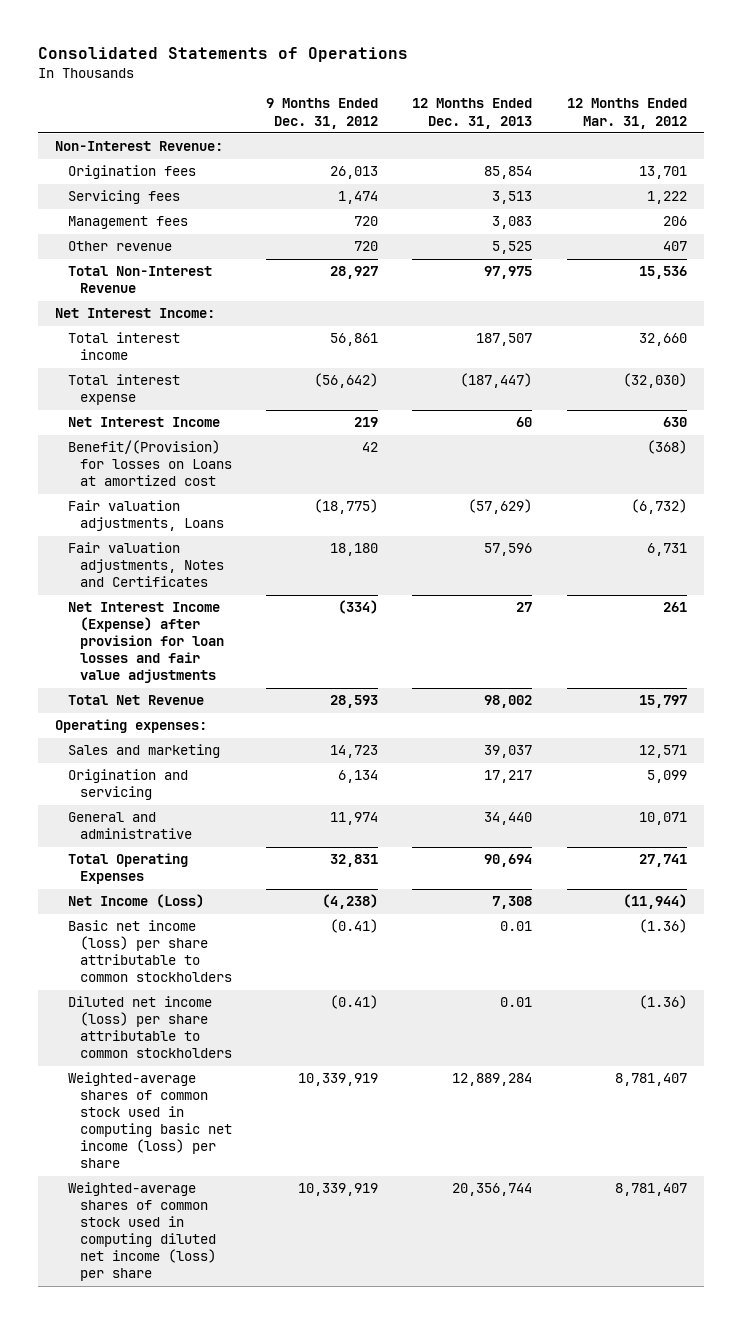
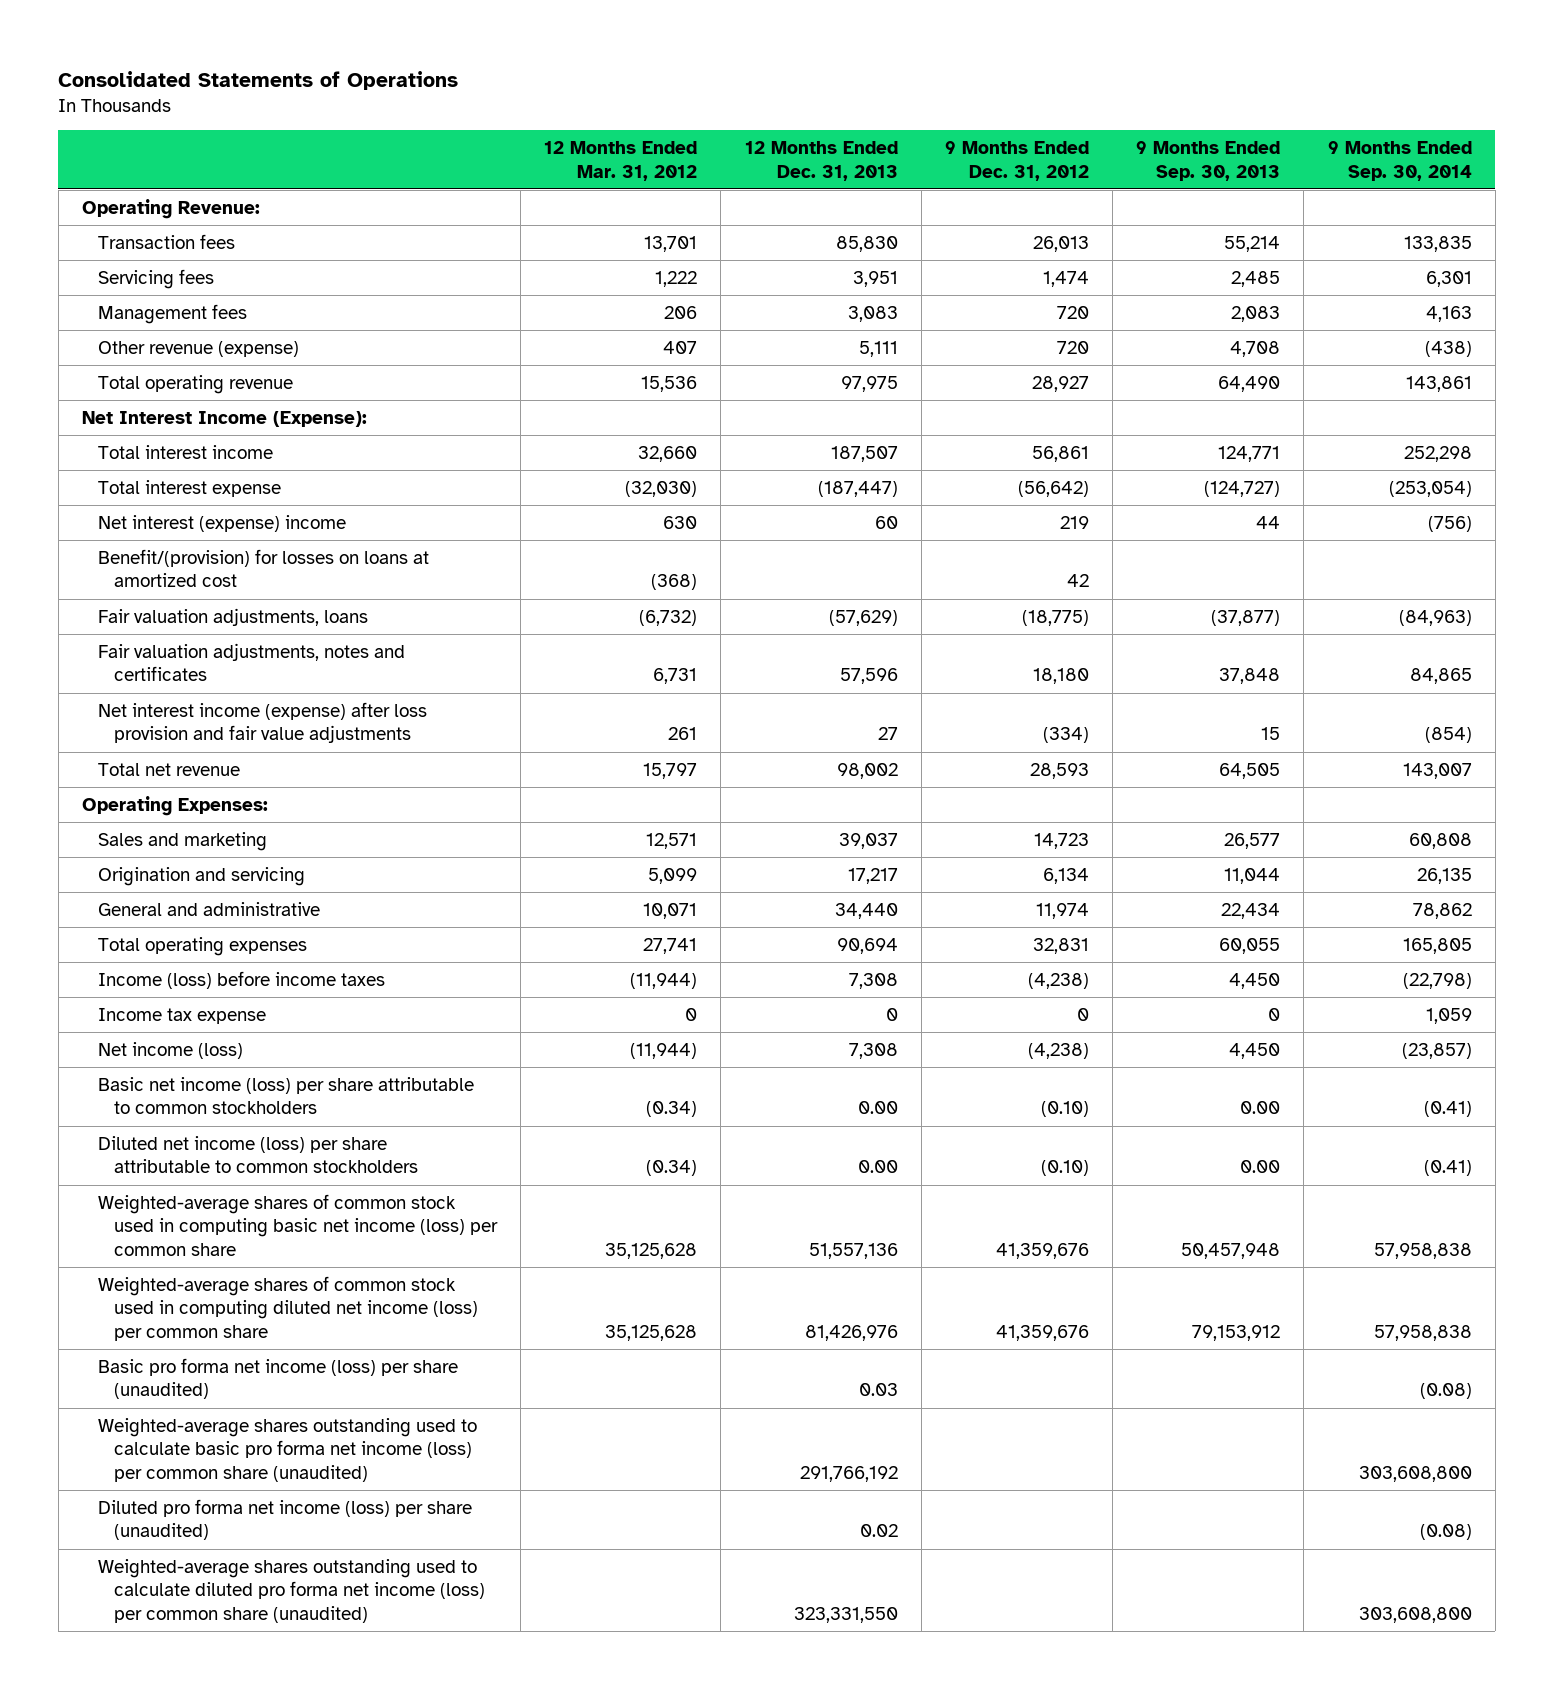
none -> [1136,141,1281,181] 9 Months Ended Sep. 30, 2013
none -> [1327,141,1472,181] 9 Months Ended Sep. 30, 2014
[55,141,224,152] Non-Interest Revenue: -> [82,198,261,219] Operating Revenue:
[67,165,196,180] Origination fees -> [97,233,235,249] Transaction fees
[484,166,533,180] 85,854 -> [835,235,898,252] 85,830
[492,191,533,205] 3,513 -> [852,270,898,287] 3,951
[67,241,172,252] Other revenue -> [97,340,299,357] Other revenue (expense)
[492,241,533,255] 5,525 -> [858,340,898,357] 5,111
[67,266,212,294] Total Non-Interest Revenue -> [97,374,293,394] Total operating revenue
[55,308,216,319] Net Interest Income: -> [82,410,368,427] Net Interest Income (Expense):
[67,417,220,428] Net Interest Income -> [97,514,346,532] Net interest (expense) income
[67,440,232,487] Benefit/(Provision) for losses on Loans at amortized cost -> [97,548,429,588] Benefit/(provision) for losses on loans at amortized cost
[67,500,224,532] Fair valuation adjustments, Loans -> [97,607,368,626] Fair valuation adjustments, loans
[67,542,224,588] Fair valuation adjustments, Notes and Certificates -> [97,642,405,682] Fair valuation adjustments, notes and certificates
[67,602,224,684] Net Interest Income (Expense) after provision for loan losses and fair value adjustments -> [97,701,427,744] Net interest income (expense) after loss provision and fair value adjustments
[67,695,204,706] Total Net Revenue -> [97,762,240,776] Total net revenue
[55,719,208,734] Operating expenses: -> [82,795,269,816] Operating Expenses:
[67,853,188,885] Total Operating Expenses -> [97,936,307,956] Total operating expenses
none -> [97,970,385,989] Income (loss) before income taxes
none -> [97,1007,266,1024] Income tax expense
[67,894,204,909] Net Income (Loss) -> [97,1041,243,1059] Net income (loss)
[330,919,379,934] (0.41) -> [1040,1101,1089,1118] (0.10)
[500,921,533,932] 0.01 -> [857,1101,898,1115] 0.00
[638,919,687,934] (1.36) -> [646,1101,698,1118] (0.34)
[330,995,379,1010] (0.41) -> [1040,1160,1089,1177] (0.10)
[500,997,533,1008] 0.01 -> [857,1160,898,1174] 0.00
[638,995,687,1010] (1.36) -> [646,1160,698,1177] (0.34)
[67,1072,232,1169] Weighted-average shares of common stock used in computing basic net income (loss) per share -> [97,1193,498,1257] Weighted-average shares of common stock used in computing basic net income (loss) per common share
[298,1073,379,1087] 10,339,919 -> [995,1243,1089,1260] 41,359,676
[452,1073,533,1087] 12,889,284 -> [808,1243,898,1260] 51,557,136
[614,1073,687,1087] 8,781,407 -> [605,1243,698,1260] 35,125,628
[67,1182,216,1282] Weighted-average shares of common stock used in computing diluted net income (loss) per share -> [97,1275,478,1342] Weighted-average shares of common stock used in computing diluted net income (loss) per common share
[298,1183,379,1197] 10,339,919 -> [995,1325,1089,1342] 41,359,676
[452,1183,533,1197] 20,356,744 -> [804,1325,898,1342] 81,426,976
[614,1183,687,1197] 8,781,407 -> [605,1325,698,1342] 35,125,628
none -> [97,1357,458,1400] Basic pro forma net income (loss) per share (unaudited)
none -> [97,1417,477,1483] Weighted-average shares outstanding used to calculate basic pro forma net income (loss) per common share (unaudited)
none -> [97,1498,472,1541] Diluted pro forma net income (loss) per share (unaudited)
none -> [97,1558,485,1624] Weighted-average shares outstanding used to calculate diluted pro forma net income (loss) per common share (unaudited)

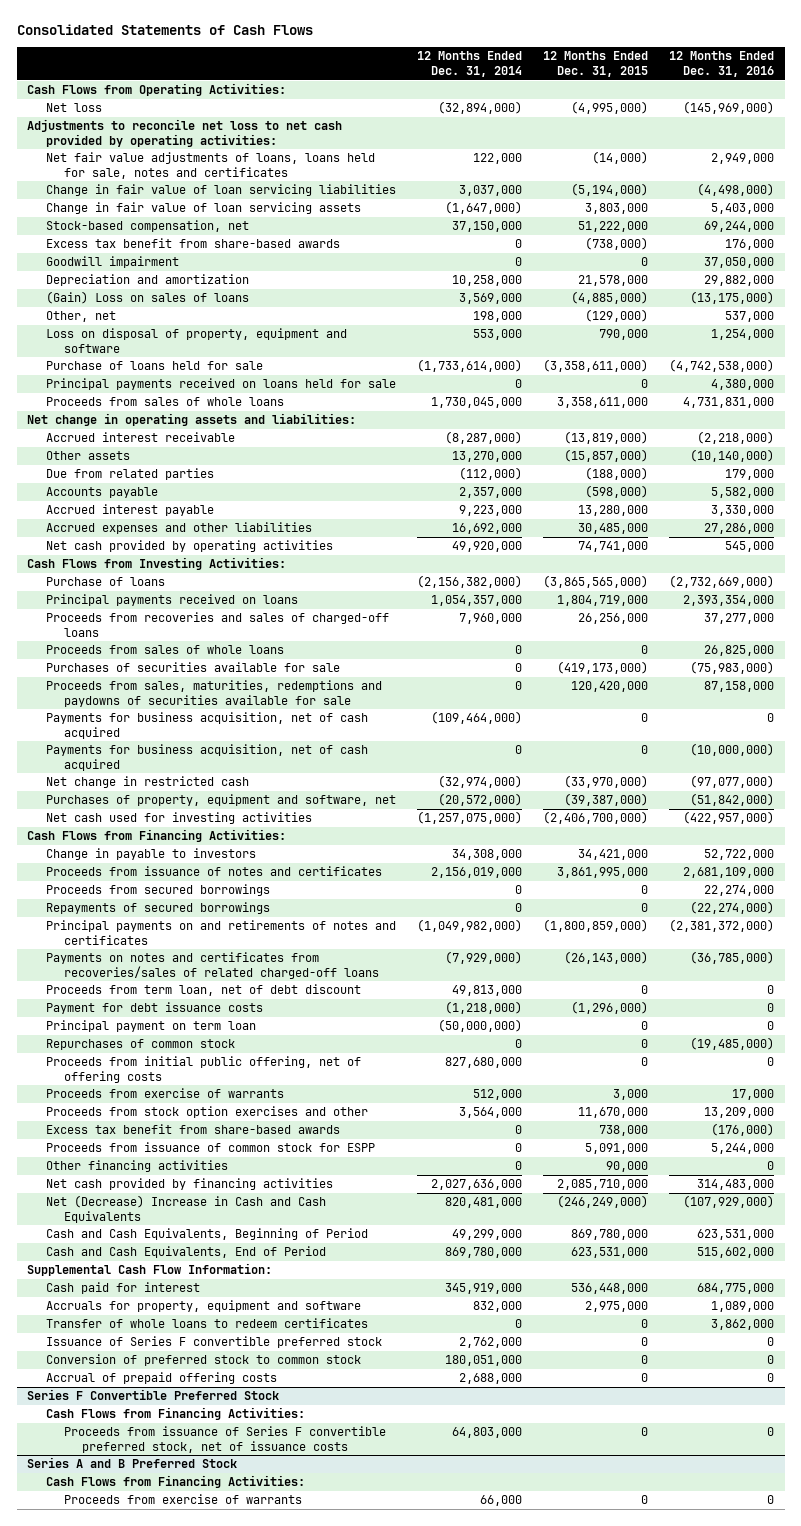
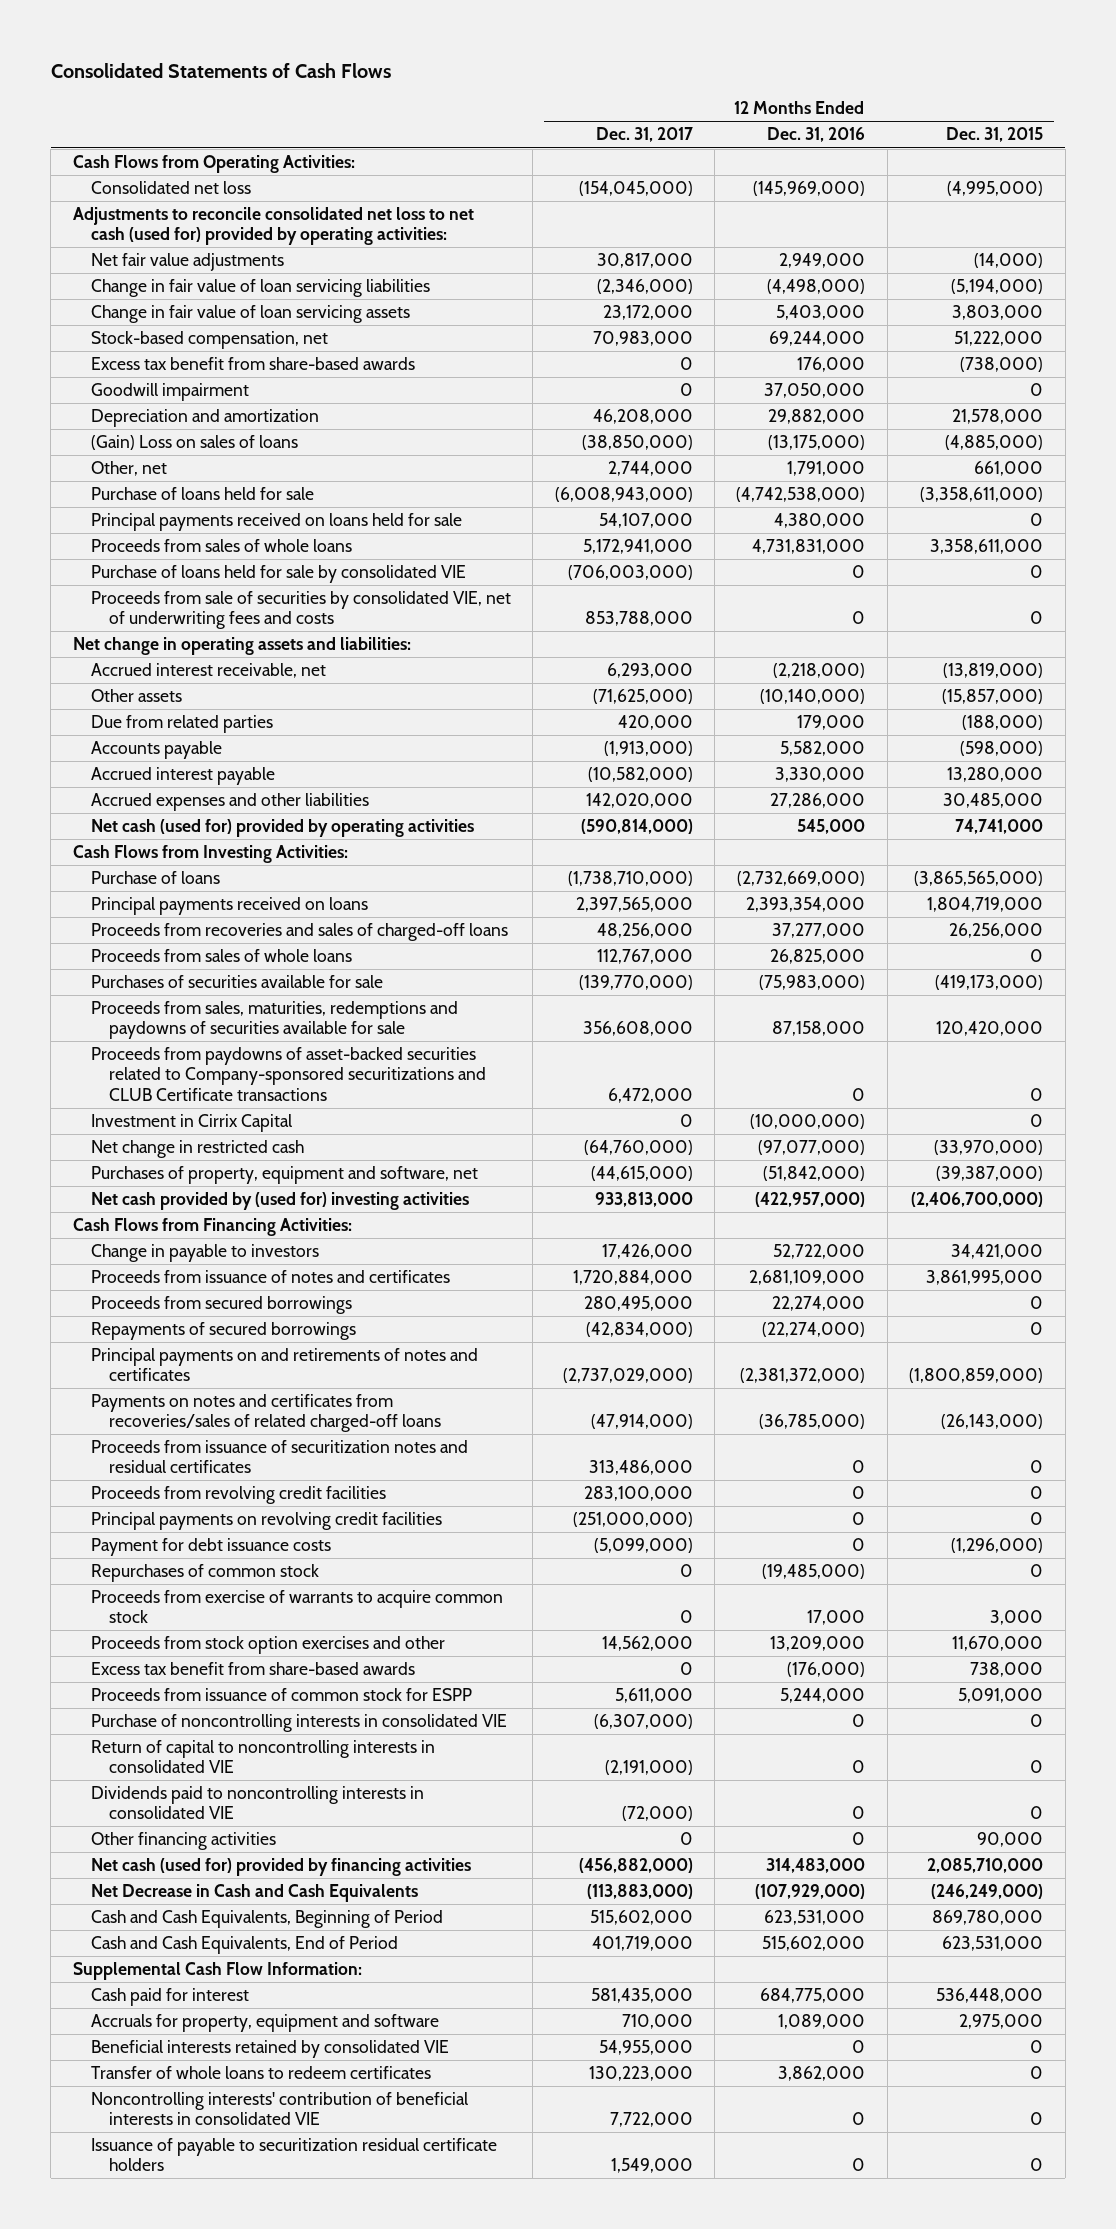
[416,51,522,78] 12 Months Ended Dec. 31, 2014 -> none
none -> [595,127,693,143] Dec. 31, 2017
[45,103,102,113] Net loss -> [90,181,251,195] Consolidated net loss
[27,119,343,147] Adjustments to reconcile net loss to net cash provided by operating activities: -> [72,207,474,246] Adjustments to reconcile consolidated net loss to net cash (used for) provided by operating activities:
[45,152,375,179] Net fair value adjustments of loans, loans held for sale, notes and certificates -> [90,253,284,272] Net fair value adjustments
[45,328,347,353] Loss on disposal of property, equipment and software -> none
[584,309,648,323] (129,000) -> [974,461,1044,477] 661,000
[725,311,775,323] 537,000 -> [787,461,866,477] 1,791,000
none -> [90,565,466,584] Purchase of loans held for sale by consolidated VIE
none -> [90,591,511,630] Proceeds from sale of securities by consolidated VIE, net of underwriting fees and costs
[45,432,235,443] Accrued interest receivable -> [90,663,326,679] Accrued interest receivable, net
[45,540,333,553] Net cash provided by operating activities -> [90,819,474,838] Net cash (used for) provided by operating activities
[45,712,368,739] Payments for business acquisition, net of cash acquired -> none
none -> [90,1047,487,1101] Proceeds from paydowns of asset-backed securities related to Company-sponsored securitizations and CLUB Certificate transactions
[45,744,368,771] Payments for business acquisition, net of cash acquired -> [90,1114,292,1133] Investment in Cirrix Capital
[45,812,312,825] Net cash used for investing activities -> [90,1192,469,1211] Net cash provided by (used for) investing activities
[45,984,361,997] Proceeds from term loan, net of debt discount -> none
none -> [90,1440,468,1474] Proceeds from issuance of securitization notes and residual certificates
none -> [90,1486,386,1505] Proceeds from revolving credit facilities
none -> [90,1512,442,1531] Principal payments on revolving credit facilities
[45,1020,256,1033] Principal payment on term loan -> none
[45,1056,361,1083] Proceeds from initial public offering, net of offering costs -> none
[45,1088,284,1099] Proceeds from exercise of warrants -> [90,1590,503,1624] Proceeds from exercise of warrants to acquire common stock
none -> [90,1714,507,1733] Purchase of noncontrolling interests in consolidated VIE
none -> [90,1740,435,1774] Return of capital to noncontrolling interests in consolidated VIE
none -> [90,1786,424,1820] Dividends paid to noncontrolling interests in consolidated VIE
[45,1178,333,1191] Net cash provided by financing activities -> [90,1858,471,1877] Net cash (used for) provided by financing activities
[45,1195,326,1223] Net (Decrease) Increase in Cash and Cash Equivalents -> [90,1884,418,1903] Net Decrease in Cash and Cash Equivalents
none -> [90,2040,449,2059] Beneficial interests retained by consolidated VIE
[45,1336,382,1349] Issuance of Series F convertible preferred stock -> none
[45,1354,361,1367] Conversion of preferred stock to common stock -> none
[45,1372,277,1385] Accrual of prepaid offering costs -> none
[27,1389,280,1401] Series F Convertible Preferred Stock -> none
[45,1407,305,1421] Cash Flows from Financing Activities: -> none
[63,1426,386,1453] Proceeds from issuance of Series F convertible preferred stock, net of issuance costs -> none
[27,1457,238,1469] Series A and B Preferred Stock -> none
[45,1475,305,1489] Cash Flows from Financing Activities: -> none
[63,1494,302,1505] Proceeds from exercise of warrants -> none
none -> [90,2092,468,2126] Noncontrolling interests' contribution of beneficial interests in consolidated VIE
none -> [90,2138,497,2172] Issuance of payable to securitization residual certificate holders

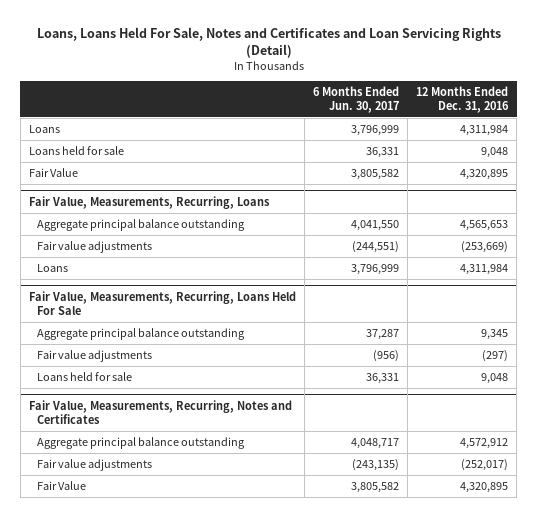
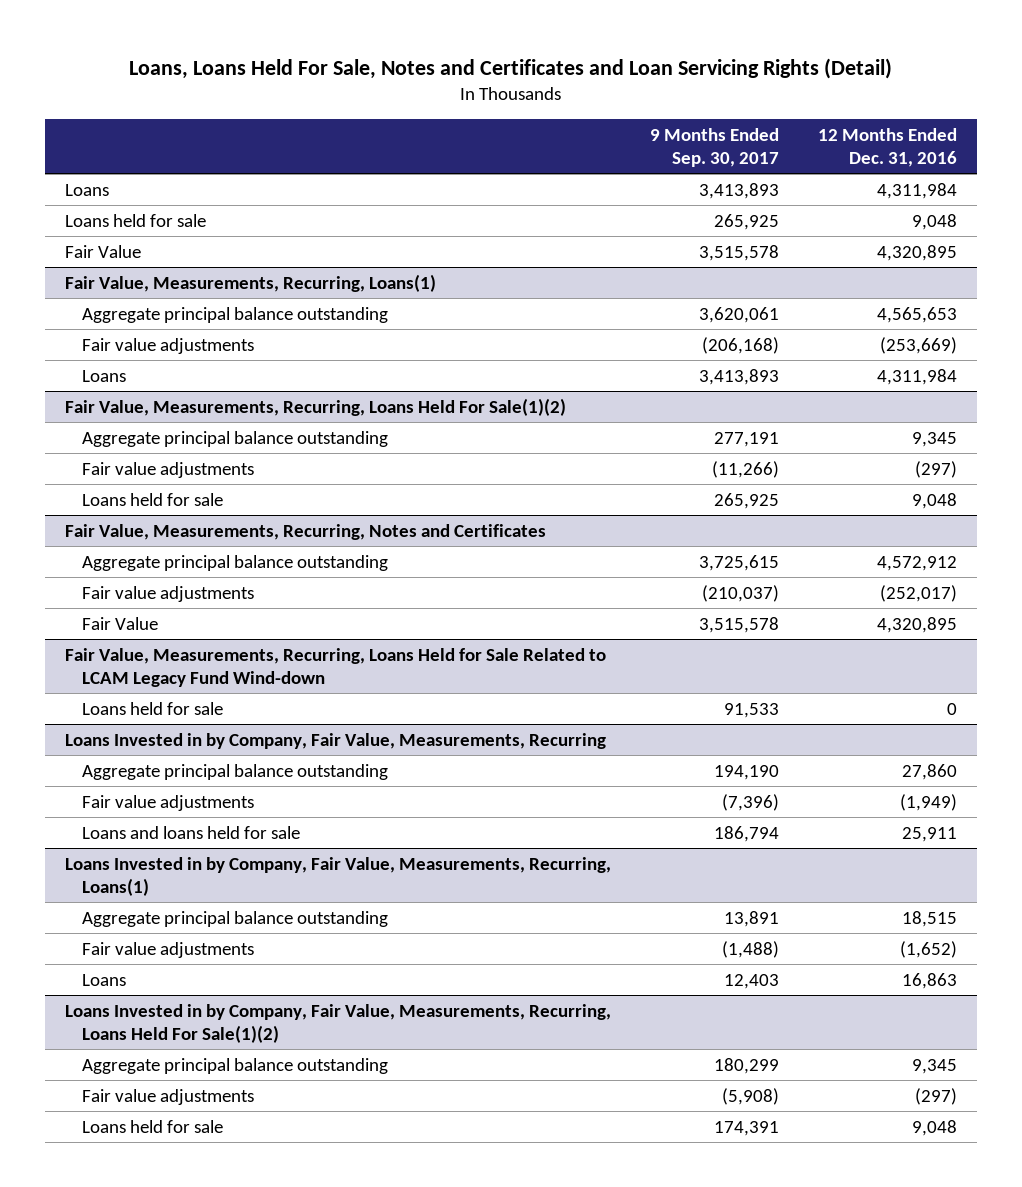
[313,85,400,113] 6 Months Ended Jun. 30, 2017 -> none
none -> [649,127,779,168] 9 Months Ended Sep. 30, 2017
[29,196,271,210] Fair Value, Measurements, Recurring, Loans -> [64,273,436,292] Fair Value, Measurements, Recurring, Loans(1)
[29,291,297,315] Fair Value, Measurements, Recurring, Loans Held For Sale -> [64,397,566,416] Fair Value, Measurements, Recurring, Loans Held For Sale(1)(2)
none -> [64,647,606,687] Fair Value, Measurements, Recurring, Loans Held for Sale Related to LCAM Legacy Fund Wind-down
none -> [81,701,223,715] Loans held for sale
none -> [64,732,606,749] Loans Invested in by Company, Fair Value, Measurements, Recurring
none -> [81,763,388,780] Aggregate principal balance outstanding
none -> [81,794,254,811] Fair value adjustments
none -> [81,825,300,839] Loans and loans held for sale
none -> [64,856,611,896] Loans Invested in by Company, Fair Value, Measurements, Recurring, Loans(1)
none -> [81,910,388,927] Aggregate principal balance outstanding
none -> [81,941,254,958] Fair value adjustments
none -> [81,973,126,986] Loans
none -> [64,1003,611,1043] Loans Invested in by Company, Fair Value, Measurements, Recurring, Loans Held For Sale(1)(2)
none -> [81,1057,388,1074] Aggregate principal balance outstanding
none -> [81,1088,254,1105] Fair value adjustments
none -> [81,1119,223,1133] Loans held for sale

